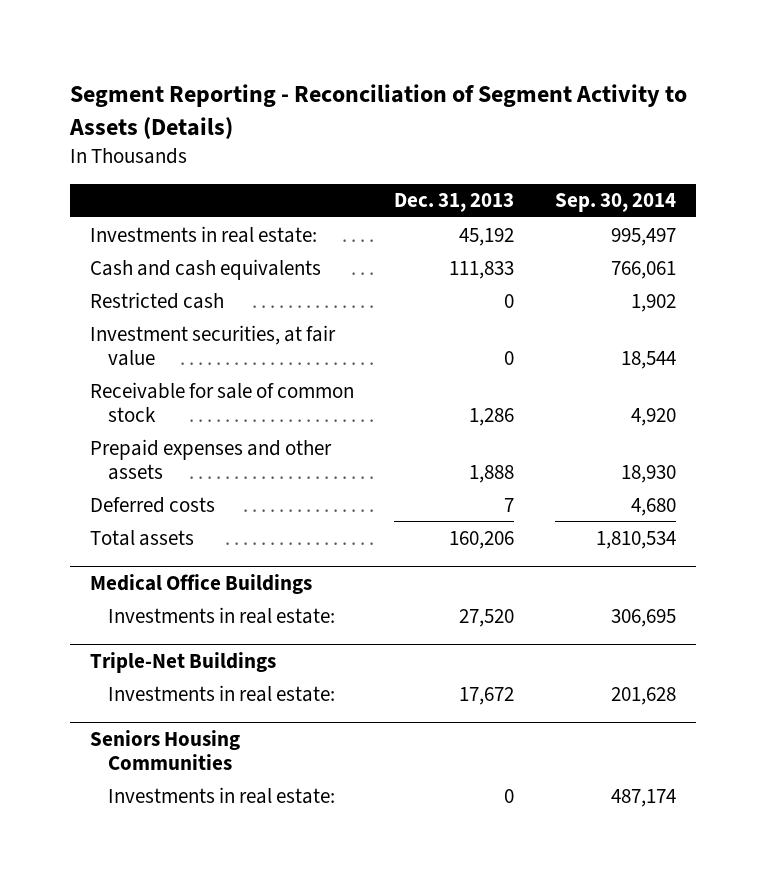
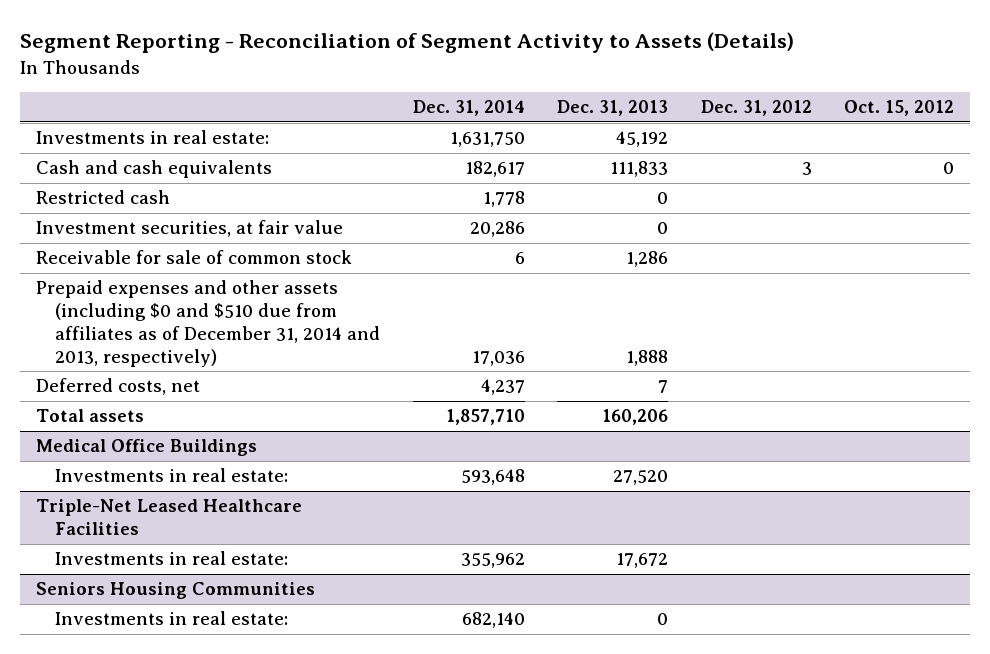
[554,193,676,213] Sep. 30, 2014 -> none
none -> [412,100,525,117] Dec. 31, 2014
none -> [700,100,812,117] Dec. 31, 2012
none -> [844,100,955,117] Oct. 15, 2012
[89,438,332,480] Prepaid expenses and other assets -> [35,280,380,368] Prepaid expenses and other assets (including $0 and $510 due from affiliates as of December 31, 2014 and 2013, respectively)
[89,496,215,513] Deferred costs -> [35,378,200,396] Deferred costs, net
[89,651,276,673] Triple-Net Buildings -> none
none -> [35,499,302,536] Triple-Net Leased Healthcare Facilities

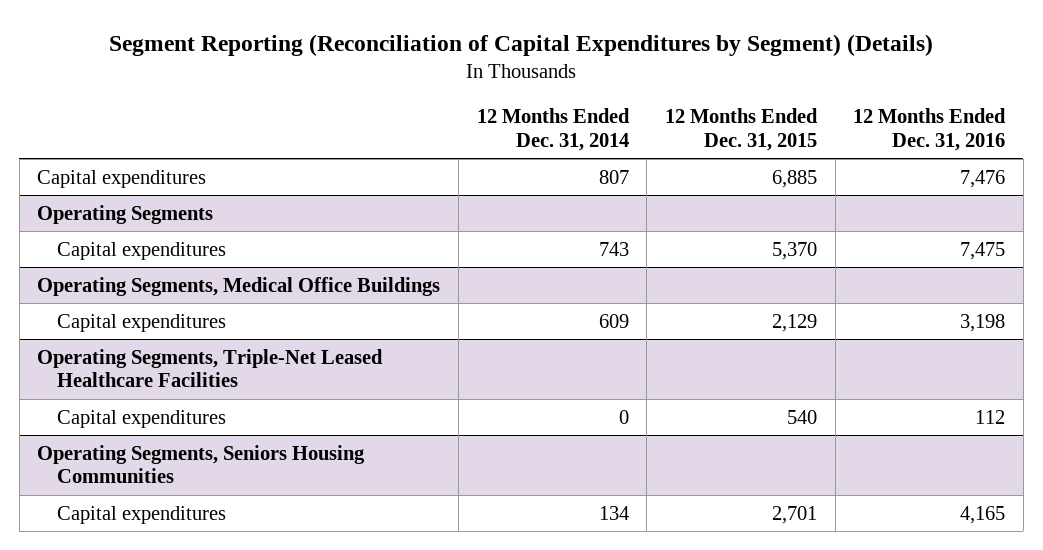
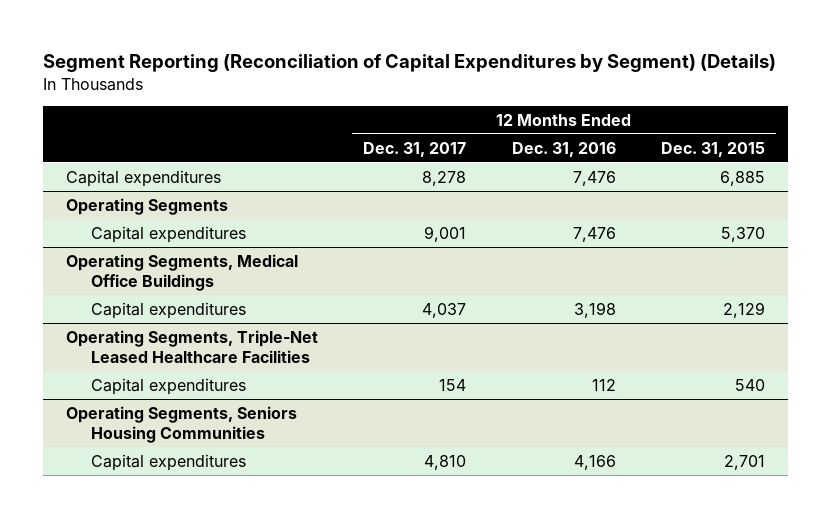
[476,108,630,151] 12 Months Ended Dec. 31, 2014 -> none
none -> [363,141,467,157] Dec. 31, 2017
[960,241,1006,260] 7,475 -> [572,226,616,242] 7,476
[960,505,1006,524] 4,165 -> [573,454,616,470] 4,166

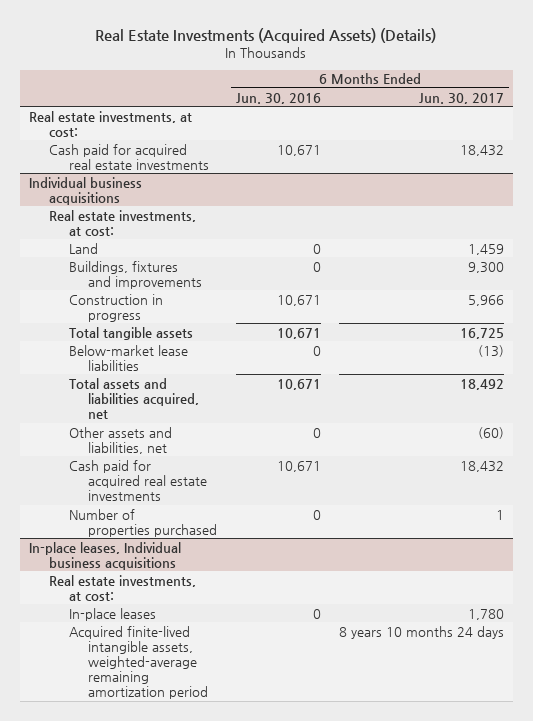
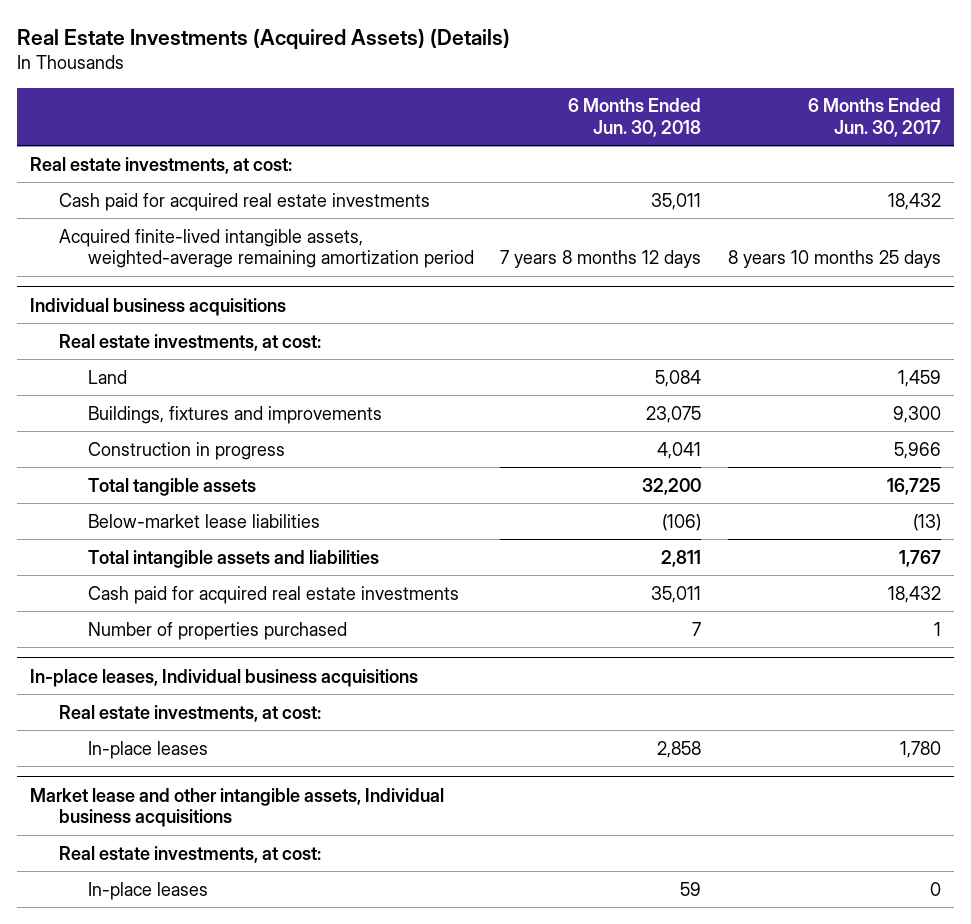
[235,92,321,104] Jun. 30, 2016 -> none
none -> [568,98,702,138] 6 Months Ended Jun. 30, 2018
none -> [58,228,474,269] Acquired finite-lived intangible assets, weighted-average remaining amortization period
[68,426,172,454] Other assets and liabilities, net -> none
[68,377,200,419] Total assets and liabilities acquired, net -> [87,549,379,568] Total intangible assets and liabilities
[460,378,505,390] 18,492 -> [898,549,941,567] 1,767
[68,625,209,700] Acquired finite-lived intangible assets, weighted-average remaining amortization period -> none
none -> [29,787,444,828] Market lease and other intangible assets, Individual business acquisitions
none -> [58,845,321,863] Real estate investments, at cost:
none -> [87,881,208,900] In-place leases

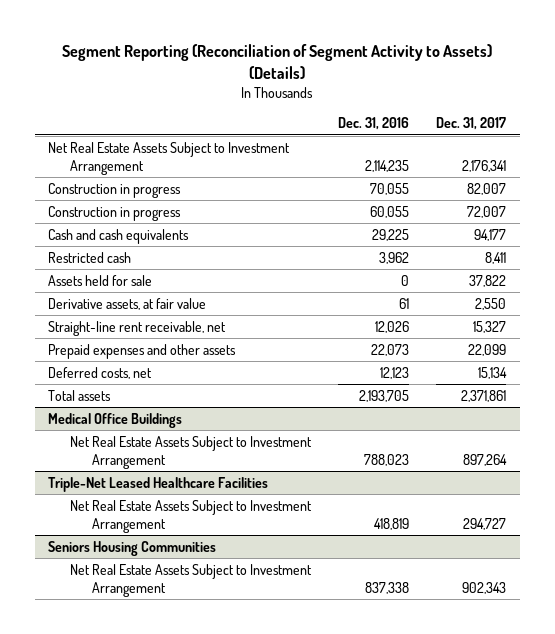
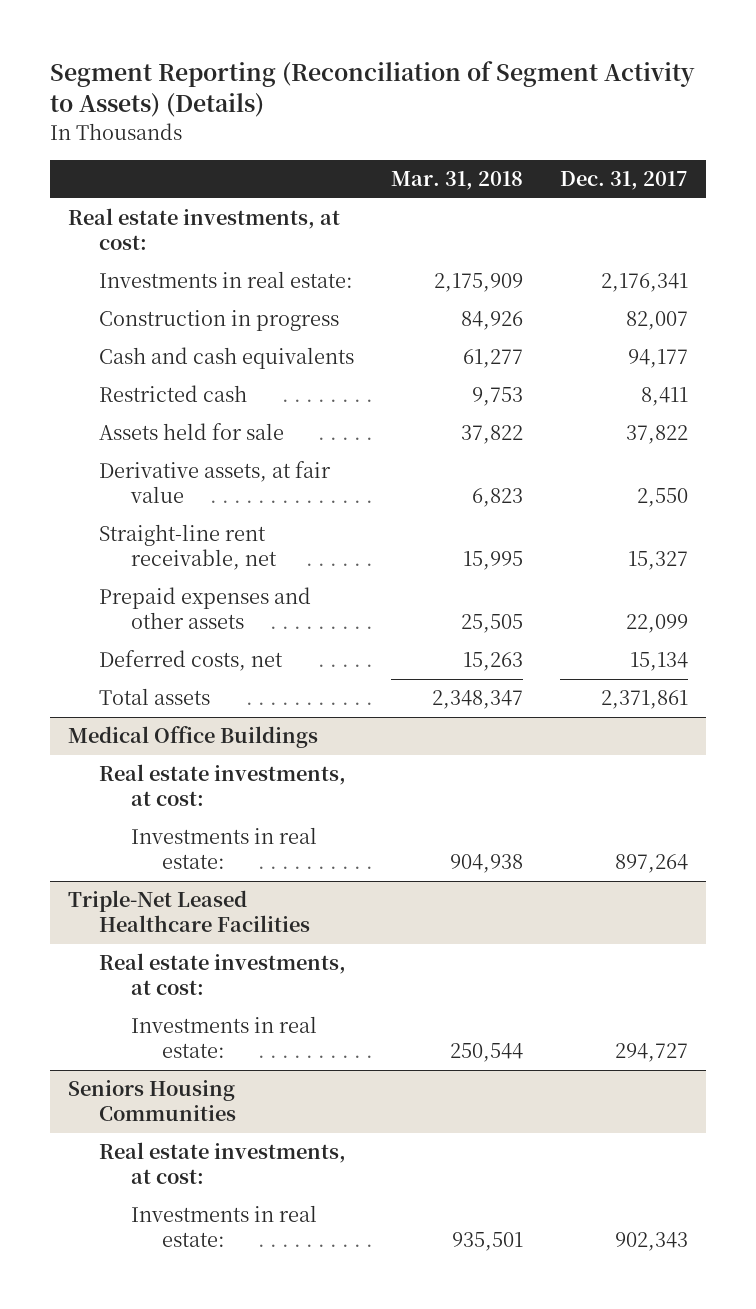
[338,117,410,131] Dec. 31, 2016 -> none
none -> [391,171,524,191] Mar. 31, 2018
none -> [67,208,340,250] Real estate investments, at cost:
[48,141,291,175] Net Real Estate Assets Subject to Investment Arrangement -> [99,271,354,289] Investments in real estate:
[48,205,182,221] Construction in progress -> none
none -> [99,764,347,806] Real estate investments, at cost:
[69,435,312,469] Net Real Estate Assets Subject to Investment Arrangement -> [130,827,317,869] Investments in real estate:
none -> [99,953,347,995] Real estate investments, at cost:
[69,499,312,533] Net Real Estate Assets Subject to Investment Arrangement -> [130,1016,317,1058] Investments in real estate:
none -> [99,1142,347,1184] Real estate investments, at cost:
[69,563,312,597] Net Real Estate Assets Subject to Investment Arrangement -> [130,1205,317,1247] Investments in real estate:

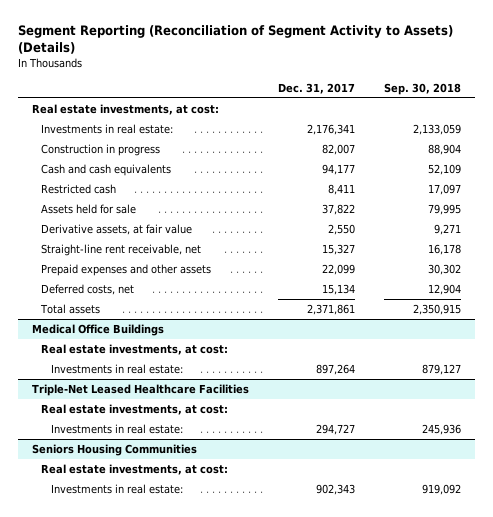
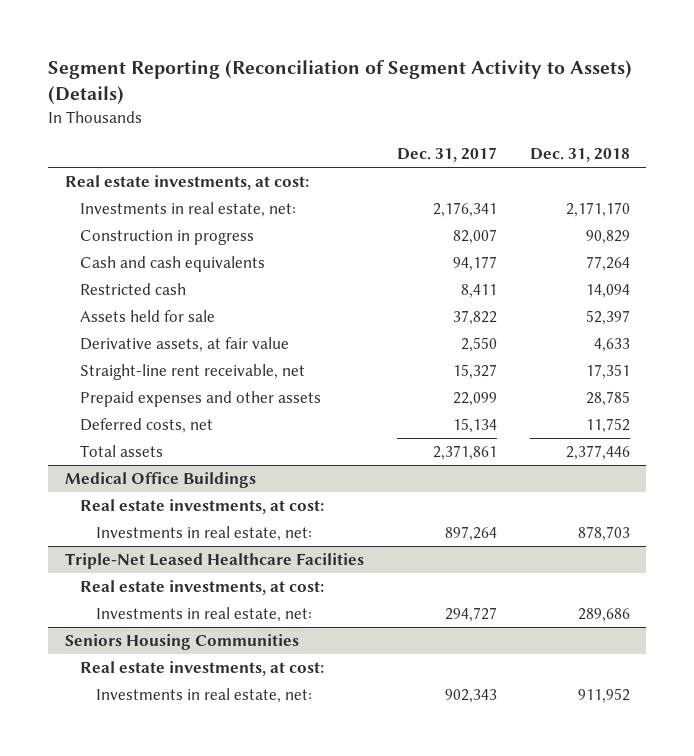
[383,82,461,95] Sep. 30, 2018 -> none
none -> [529,147,630,162] Dec. 31, 2018
[41,124,174,135] Investments in real estate: -> [80,202,297,218] Investments in real estate, net:
[50,364,183,375] Investments in real estate: -> [96,526,313,542] Investments in real estate, net:
[50,424,183,435] Investments in real estate: -> [96,607,313,623] Investments in real estate, net:
[50,484,183,495] Investments in real estate: -> [96,688,313,704] Investments in real estate, net:

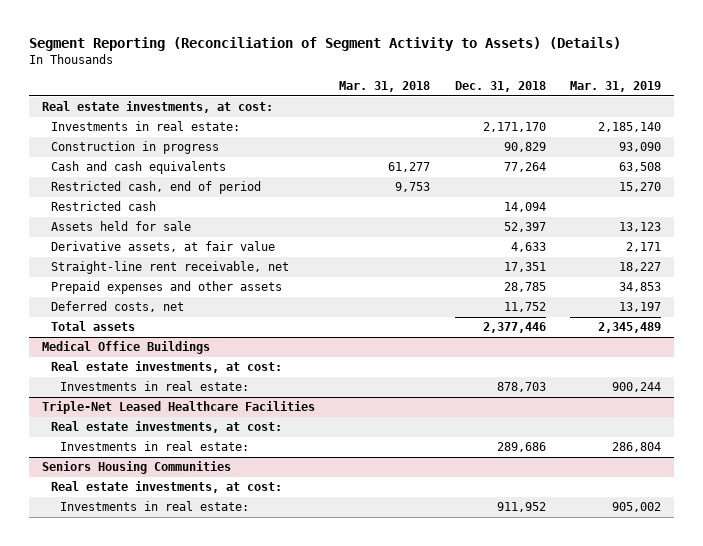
[396,146,497,162] Dec. 31, 2017 -> none
none -> [339,81,431,93] Mar. 31, 2018
none -> [570,81,662,93] Mar. 31, 2019
[80,202,297,218] Investments in real estate, net: -> [50,121,240,132] Investments in real estate:
none -> [50,181,261,195] Restricted cash, end of period
[96,526,313,542] Investments in real estate, net: -> [60,381,250,392] Investments in real estate:
[96,607,313,623] Investments in real estate, net: -> [60,441,250,452] Investments in real estate:
[96,688,313,704] Investments in real estate, net: -> [60,501,250,512] Investments in real estate:

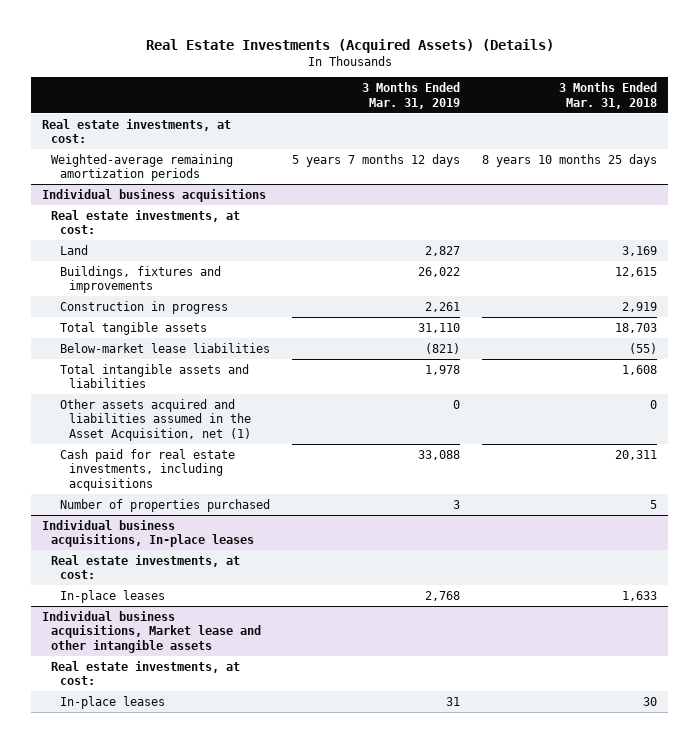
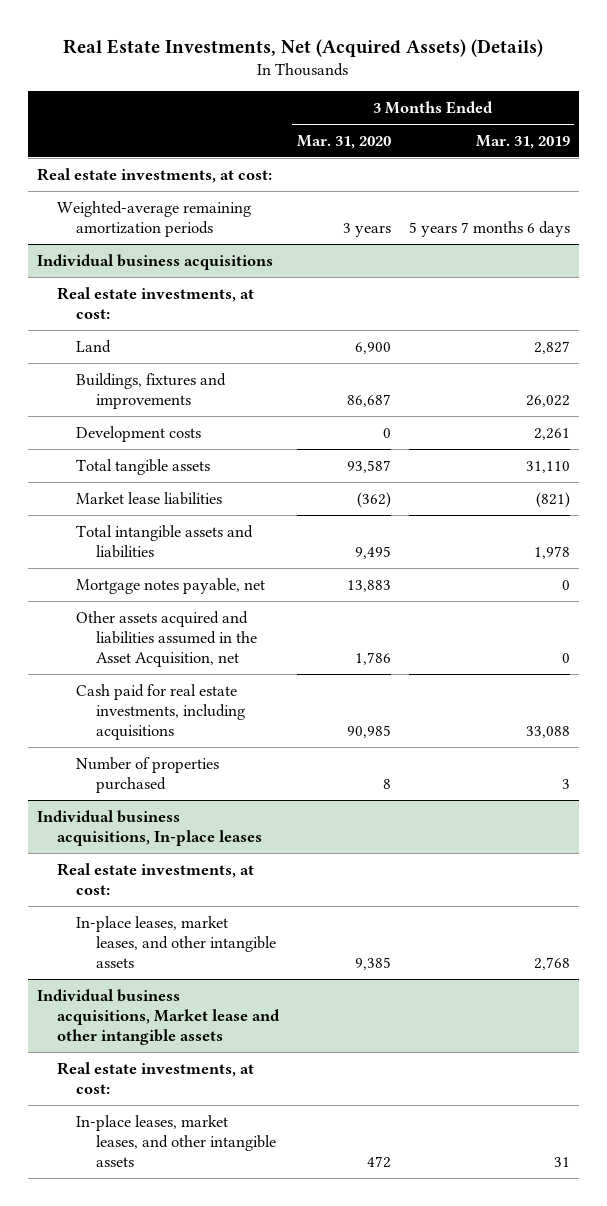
[145,38,554,53] Real Estate Investments (Acquired Assets) (Details) -> [63,38,544,57] Real Estate Investments, Net (Acquired Assets) (Details)
[558,82,657,109] 3 Months Ended Mar. 31, 2018 -> none
none -> [296,134,391,149] Mar. 31, 2020
[292,153,461,167] 5 years 7 months 12 days -> [408,220,570,237] 5 years 7 months 6 days
[60,300,229,314] Construction in progress -> [76,425,202,442] Development costs
[60,342,271,353] Below-market lease liabilities -> [76,491,223,505] Market lease liabilities
none -> [76,577,266,594] Mortgage notes payable, net
[60,398,252,441] Other assets acquired and liabilities assumed in the Asset Acquisition, net (1) -> [76,610,258,668] Other assets acquired and liabilities assumed in the Asset Acquisition, net
[60,589,166,603] In-place leases -> [76,915,277,969] In-place leases, market leases, and other intangible assets
[60,695,166,709] In-place leases -> [76,1114,277,1168] In-place leases, market leases, and other intangible assets

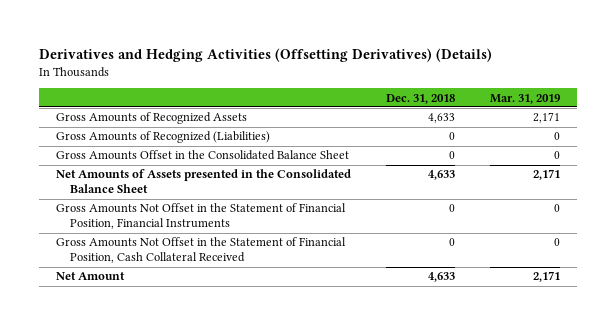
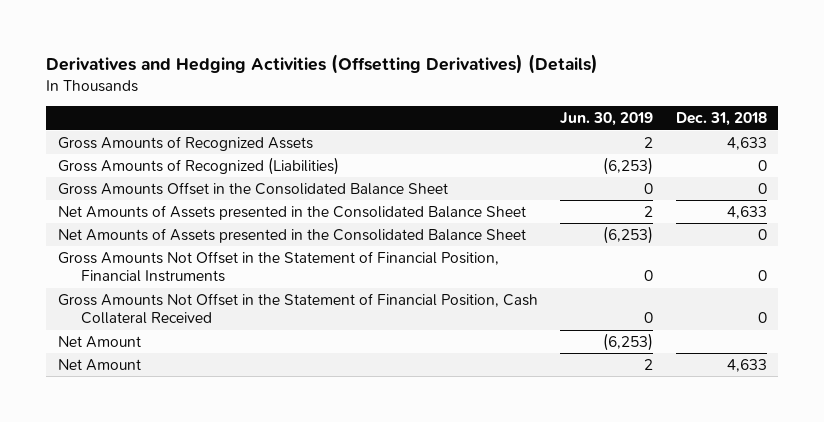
[489,93,560,104] Mar. 31, 2019 -> none
none -> [560,112,654,127] Jun. 30, 2019
none -> [57,227,526,243] Net Amounts of Assets presented in the Consolidated Balance Sheet
none -> [57,335,141,348] Net Amount

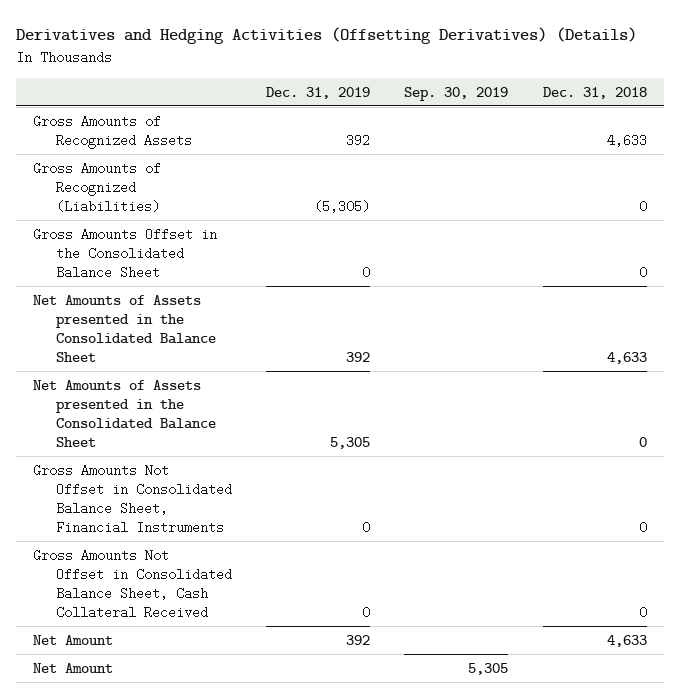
[560,112,654,127] Jun. 30, 2019 -> none
none -> [266,86,371,99] Dec. 31, 2019
none -> [404,86,509,101] Sep. 30, 2019
[57,250,499,283] Gross Amounts Not Offset in the Statement of Financial Position, Financial Instruments -> [33,463,232,535] Gross Amounts Not Offset in Consolidated Balance Sheet, Financial Instruments
[57,292,538,325] Gross Amounts Not Offset in the Statement of Financial Position, Cash Collateral Received -> [33,548,232,620] Gross Amounts Not Offset in Consolidated Balance Sheet, Cash Collateral Received
[57,335,141,348] Net Amount -> [33,662,114,673] Net Amount

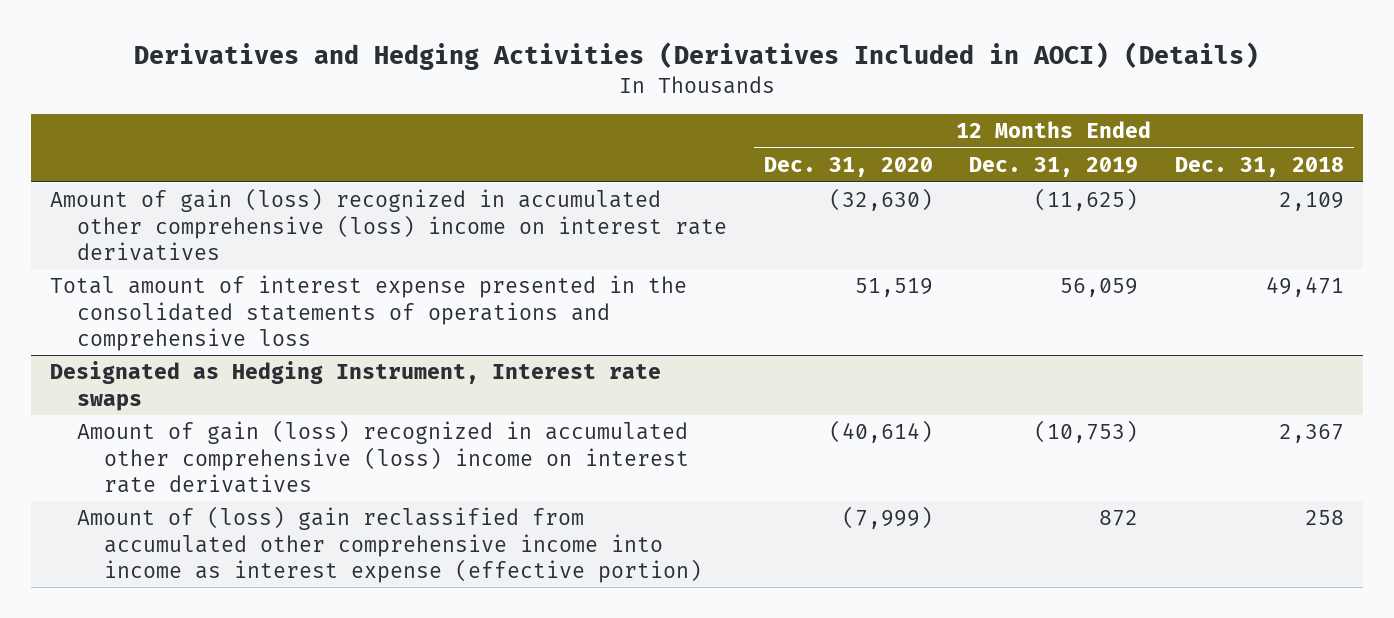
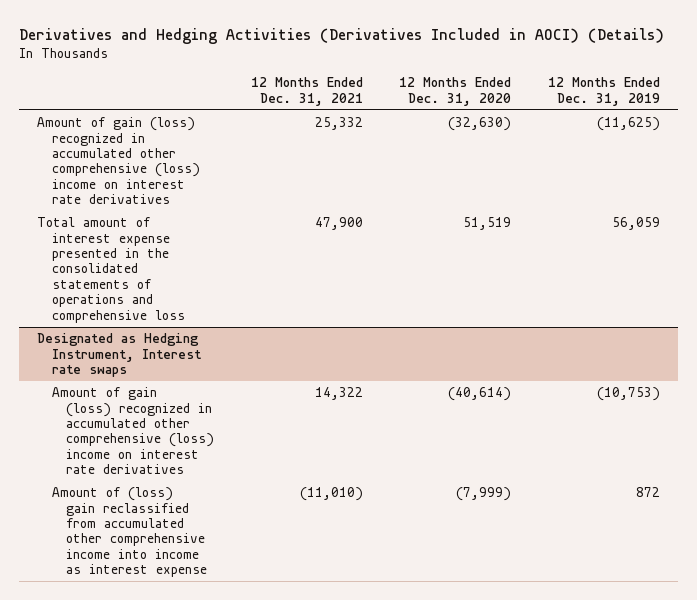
[1175,157,1345,178] Dec. 31, 2018 -> none
none -> [250,77,363,106] 12 Months Ended Dec. 31, 2021
[76,506,702,583] Amount of (loss) gain reclassified from accumulated other comprehensive income into income as interest expense (effective portion) -> [51,487,208,578] Amount of (loss) gain reclassified from accumulated other comprehensive income into income as interest expense

